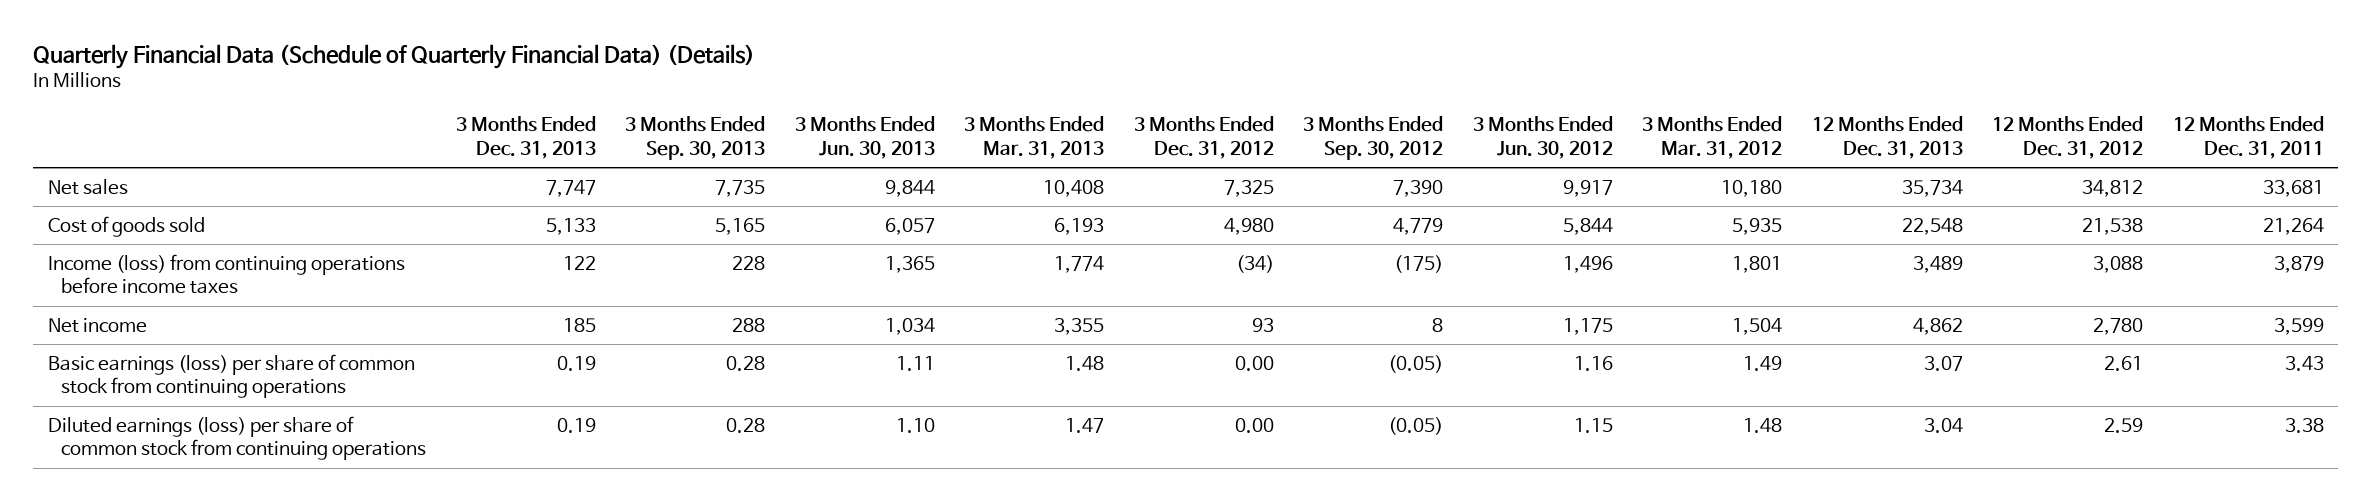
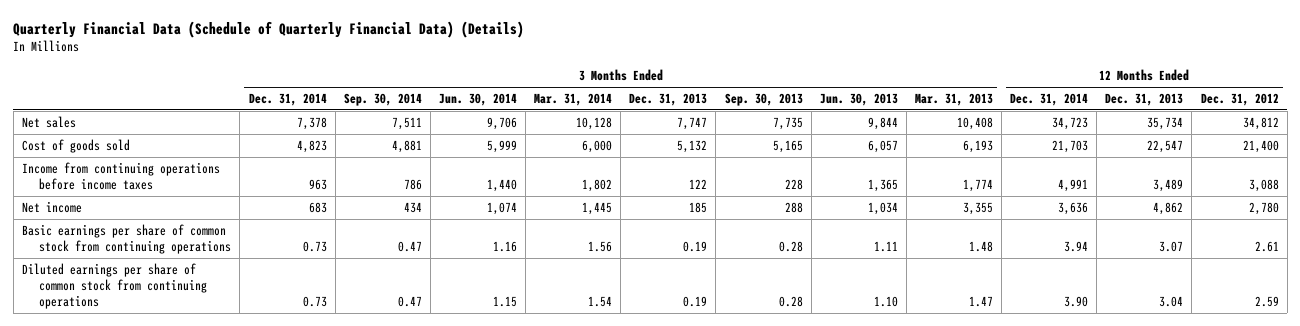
[1133,116,1274,160] 3 Months Ended Dec. 31, 2012 -> none
[1303,116,1444,161] 3 Months Ended Sep. 30, 2012 -> none
[1472,116,1613,160] 3 Months Ended Jun. 30, 2012 -> none
[1642,116,1783,160] 3 Months Ended Mar. 31, 2012 -> none
[2172,116,2324,160] 12 Months Ended Dec. 31, 2011 -> none
none -> [248,92,327,106] Dec. 31, 2014
none -> [343,92,422,106] Sep. 30, 2014
none -> [438,92,517,106] Jun. 30, 2014
none -> [534,92,613,106] Mar. 31, 2014
none -> [1010,92,1089,106] Dec. 31, 2014
[545,217,596,235] 5,133 -> [677,139,708,153] 5,132
[1901,217,1963,235] 22,548 -> [1147,139,1184,153] 22,547
[2082,217,2144,235] 21,538 -> [1242,139,1279,153] 21,400
[48,253,406,295] Income (loss) from continuing operations before income taxes -> [21,161,220,191] Income from continuing operations before income taxes
[48,353,416,399] Basic earnings (loss) per share of common stock from continuing operations -> [21,223,232,255] Basic earnings per share of common stock from continuing operations
[48,415,427,461] Diluted earnings (loss) per share of common stock from continuing operations -> [21,262,208,310] Diluted earnings per share of common stock from continuing operations

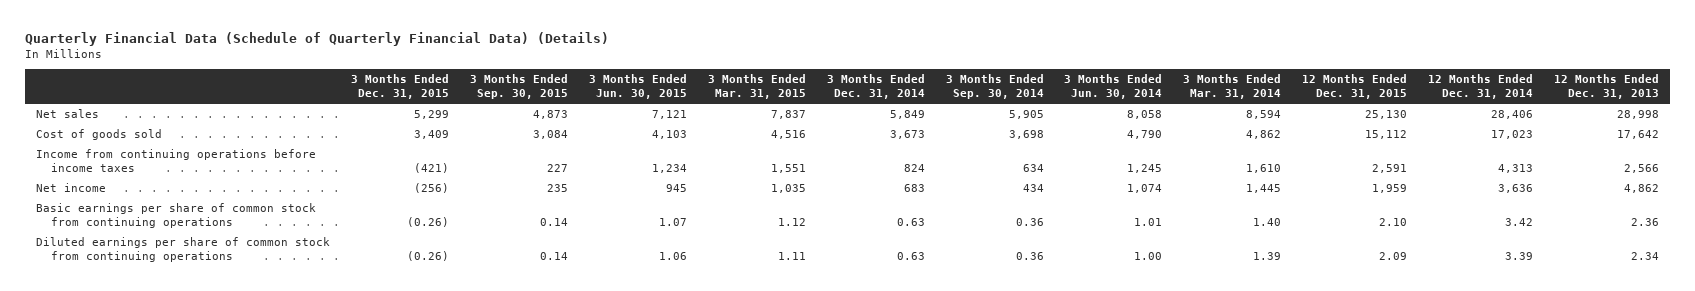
[629,92,708,106] Dec. 31, 2013 -> none
[724,92,803,106] Sep. 30, 2013 -> none
[819,92,898,106] Jun. 30, 2013 -> none
[914,92,993,106] Mar. 31, 2013 -> none
[1200,92,1279,106] Dec. 31, 2012 -> none
none -> [350,74,449,100] 3 Months Ended Dec. 31, 2015
none -> [469,74,568,100] 3 Months Ended Sep. 30, 2015
none -> [588,74,687,100] 3 Months Ended Jun. 30, 2015
none -> [707,74,806,100] 3 Months Ended Mar. 31, 2015
none -> [1302,74,1408,100] 12 Months Ended Dec. 31, 2015
[296,116,327,130] 7,378 -> [889,109,925,119] 5,849
[391,116,422,130] 7,511 -> [1008,109,1044,119] 5,905
[486,116,517,130] 9,706 -> [1127,109,1163,119] 8,058
[576,116,613,130] 10,128 -> [1246,109,1282,119] 8,594
[1052,116,1089,130] 34,723 -> [1491,109,1534,119] 28,406
[1147,116,1184,130] 35,734 -> [1617,109,1660,119] 28,998
[296,139,327,153] 4,823 -> [889,129,925,139] 3,673
[391,139,422,153] 4,881 -> [1008,129,1044,139] 3,698
[486,139,517,153] 5,999 -> [1127,129,1163,139] 4,790
[582,139,613,153] 6,000 -> [1246,129,1282,139] 4,862
[1052,139,1089,153] 21,703 -> [1491,129,1534,139] 17,023
[1147,139,1184,153] 22,547 -> [1617,129,1660,139] 17,642
[308,179,327,191] 963 -> [903,164,925,173] 824
[403,179,422,191] 786 -> [1022,164,1044,173] 634
[486,179,517,193] 1,440 -> [1127,164,1163,174] 1,245
[582,179,613,193] 1,802 -> [1246,164,1282,174] 1,610
[1058,179,1089,193] 4,991 -> [1498,164,1534,174] 4,313
[1153,179,1184,193] 3,489 -> [1624,164,1660,174] 2,566
[302,241,327,253] 0.73 -> [896,218,925,227] 0.63
[397,241,422,253] 0.47 -> [1015,218,1044,227] 0.36
[492,241,517,253] 1.16 -> [1134,218,1163,227] 1.01
[588,241,613,253] 1.56 -> [1253,218,1282,227] 1.40
[1064,241,1089,253] 3.94 -> [1505,218,1534,227] 3.42
[1159,241,1184,253] 3.07 -> [1631,218,1660,227] 2.36
[302,296,327,308] 0.73 -> [896,252,925,261] 0.63
[397,296,422,308] 0.47 -> [1015,252,1044,261] 0.36
[492,296,517,308] 1.15 -> [1134,252,1163,261] 1.00
[588,296,613,308] 1.54 -> [1253,252,1282,261] 1.39
[1064,296,1089,308] 3.90 -> [1505,252,1534,261] 3.39
[1159,296,1184,308] 3.04 -> [1631,252,1660,261] 2.34

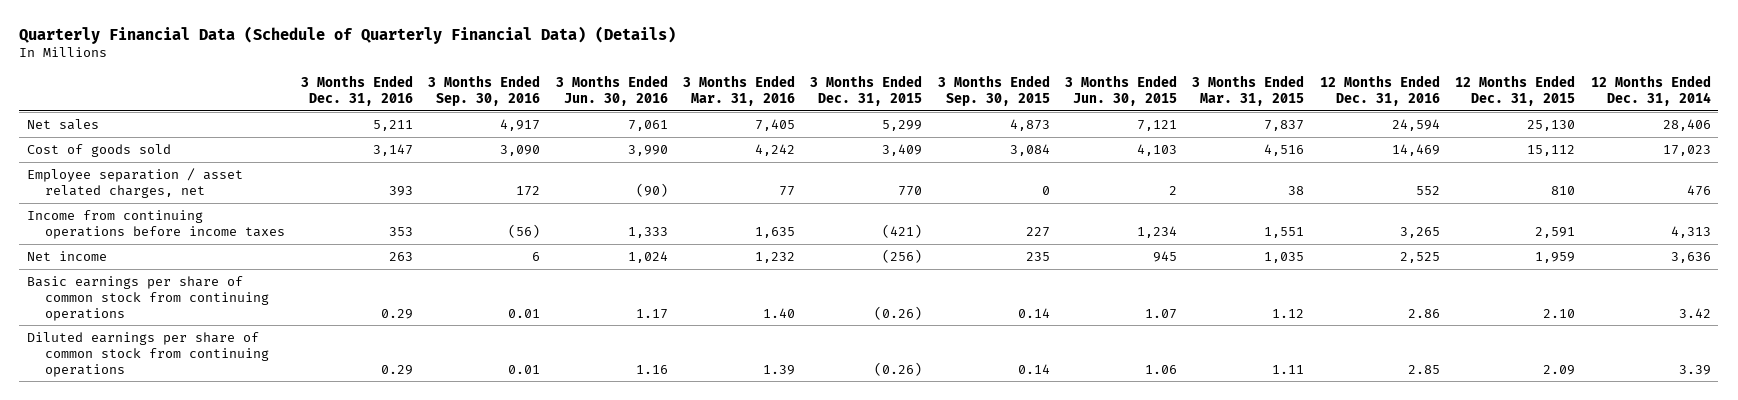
[826,74,925,100] 3 Months Ended Dec. 31, 2014 -> none
[945,74,1044,100] 3 Months Ended Sep. 30, 2014 -> none
[1064,74,1163,100] 3 Months Ended Jun. 30, 2014 -> none
[1183,74,1282,100] 3 Months Ended Mar. 31, 2014 -> none
[1554,74,1660,100] 12 Months Ended Dec. 31, 2013 -> none
none -> [300,75,413,107] 3 Months Ended Dec. 31, 2016
none -> [428,75,541,107] 3 Months Ended Sep. 30, 2016
none -> [555,75,668,107] 3 Months Ended Jun. 30, 2016
none -> [682,75,795,107] 3 Months Ended Mar. 31, 2016
none -> [1319,75,1440,107] 12 Months Ended Dec. 31, 2016
none -> [27,167,244,198] Employee separation / asset related charges, net

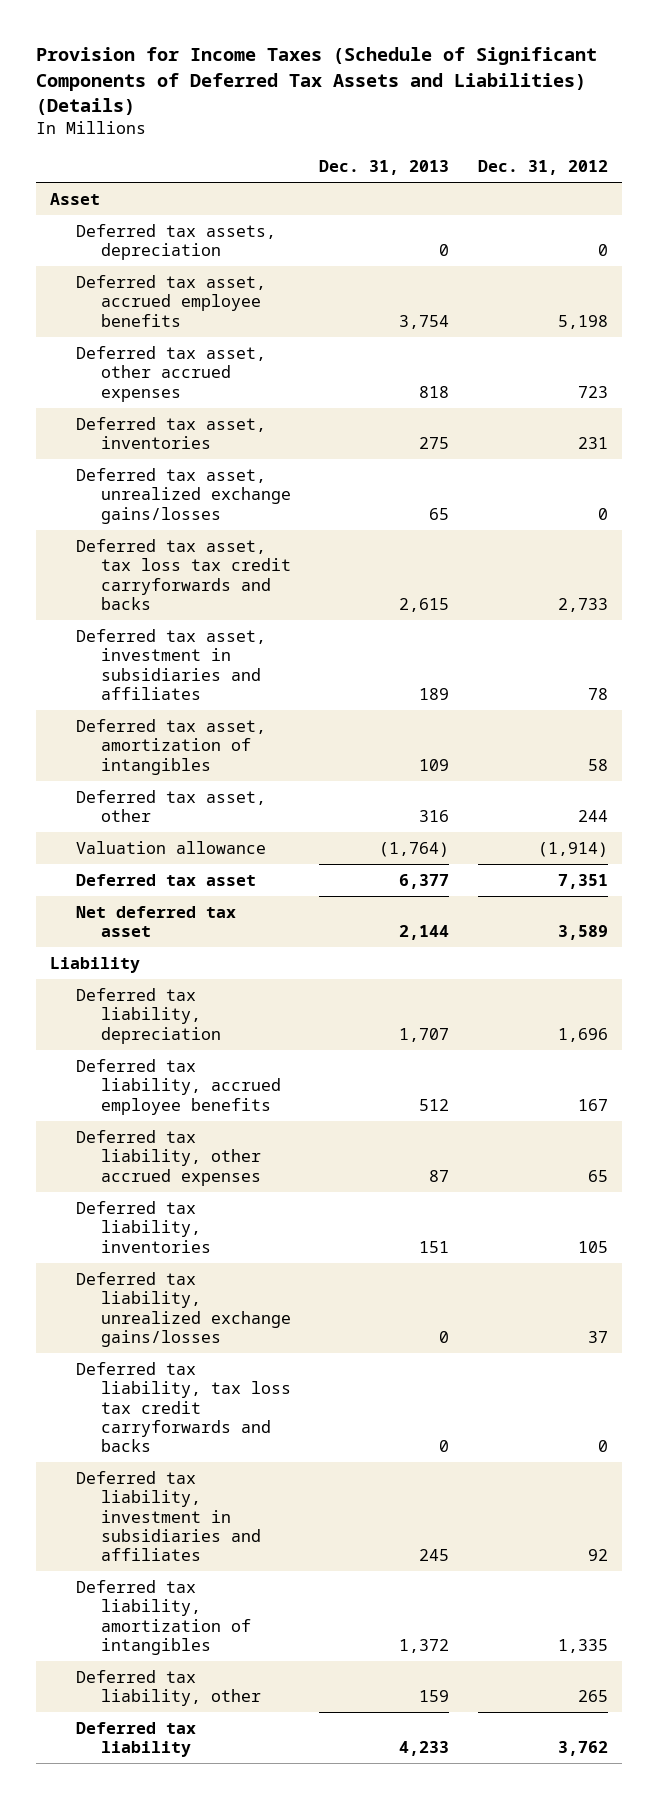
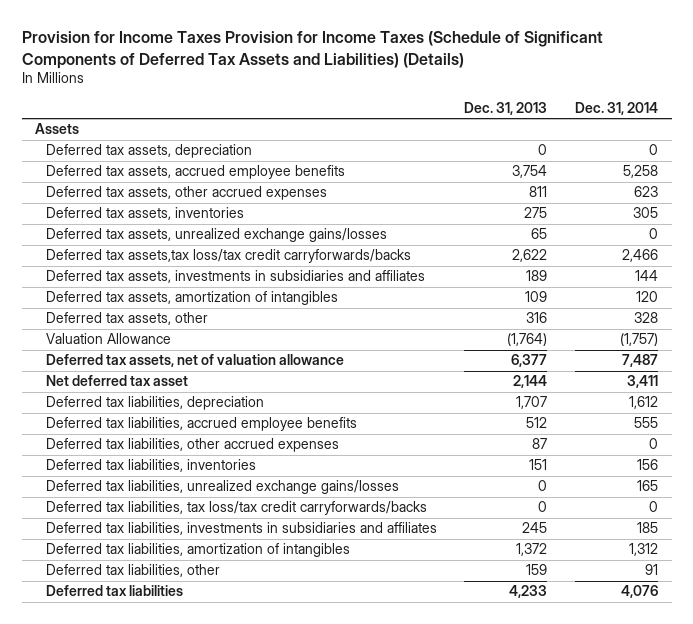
[36,47,598,115] Provision for Income Taxes (Schedule of Significant Components of Deferred Tax Assets and Liabilities) (Details) -> [21,31,603,69] Provision for Income Taxes Provision for Income Taxes (Schedule of Significant Components of Deferred Tax Assets and Liabilities) (Details)
[477,160,608,176] Dec. 31, 2012 -> none
none -> [574,101,658,115] Dec. 31, 2014
[50,192,101,205] Asset -> [35,123,80,135] Assets
[75,274,266,327] Deferred tax asset, accrued employee benefits -> [45,165,345,180] Deferred tax assets, accrued employee benefits
[75,345,266,402] Deferred tax asset, other accrued expenses -> [45,186,327,201] Deferred tax assets, other accrued expenses
[419,385,450,398] 818 -> [529,186,548,198] 811
[75,416,266,450] Deferred tax asset, inventories -> [45,207,244,221] Deferred tax assets, inventories
[75,467,291,524] Deferred tax asset, unrealized exchange gains/losses -> [45,228,387,243] Deferred tax assets, unrealized exchange gains/losses
[75,538,291,610] Deferred tax asset, tax loss tax credit carryforwards and backs -> [45,249,411,264] Deferred tax assets,tax loss/tax credit carryforwards/backs
[399,597,450,612] 2,615 -> [512,249,548,263] 2,622
[75,628,266,700] Deferred tax asset, investment in subsidiaries and affiliates -> [45,270,425,284] Deferred tax assets, investments in subsidiaries and affiliates
[75,718,266,775] Deferred tax asset, amortization of intangibles -> [45,291,338,306] Deferred tax assets, amortization of intangibles
[75,789,266,823] Deferred tax asset, other -> [45,312,208,326] Deferred tax assets, other
[75,840,266,854] Valuation allowance -> [45,333,171,345] Valuation Allowance
[75,873,256,886] Deferred tax asset -> [45,354,344,368] Deferred tax assets, net of valuation allowance
[50,956,141,973] Liability -> none
[75,987,221,1044] Deferred tax liability, depreciation -> [45,396,264,411] Deferred tax liabilities, depreciation
[75,1058,281,1115] Deferred tax liability, accrued employee benefits -> [45,417,357,432] Deferred tax liabilities, accrued employee benefits
[75,1129,261,1186] Deferred tax liability, other accrued expenses -> [45,438,339,453] Deferred tax liabilities, other accrued expenses
[75,1200,211,1253] Deferred tax liability, inventories -> [45,459,256,473] Deferred tax liabilities, inventories
[75,1271,291,1347] Deferred tax liability, unrealized exchange gains/losses -> [45,480,399,495] Deferred tax liabilities, unrealized exchange gains/losses
[75,1361,291,1453] Deferred tax liability, tax loss tax credit carryforwards and backs -> [45,501,427,516] Deferred tax liabilities, tax loss/tax credit carryforwards/backs
[75,1470,261,1562] Deferred tax liability, investment in subsidiaries and affiliates -> [45,522,437,536] Deferred tax liabilities, investments in subsidiaries and affiliates
[75,1579,251,1655] Deferred tax liability, amortization of intangibles -> [45,543,350,558] Deferred tax liabilities, amortization of intangibles
[75,1669,261,1707] Deferred tax liability, other -> [45,564,220,578] Deferred tax liabilities, other
[75,1721,196,1758] Deferred tax liability -> [45,585,183,597] Deferred tax liabilities

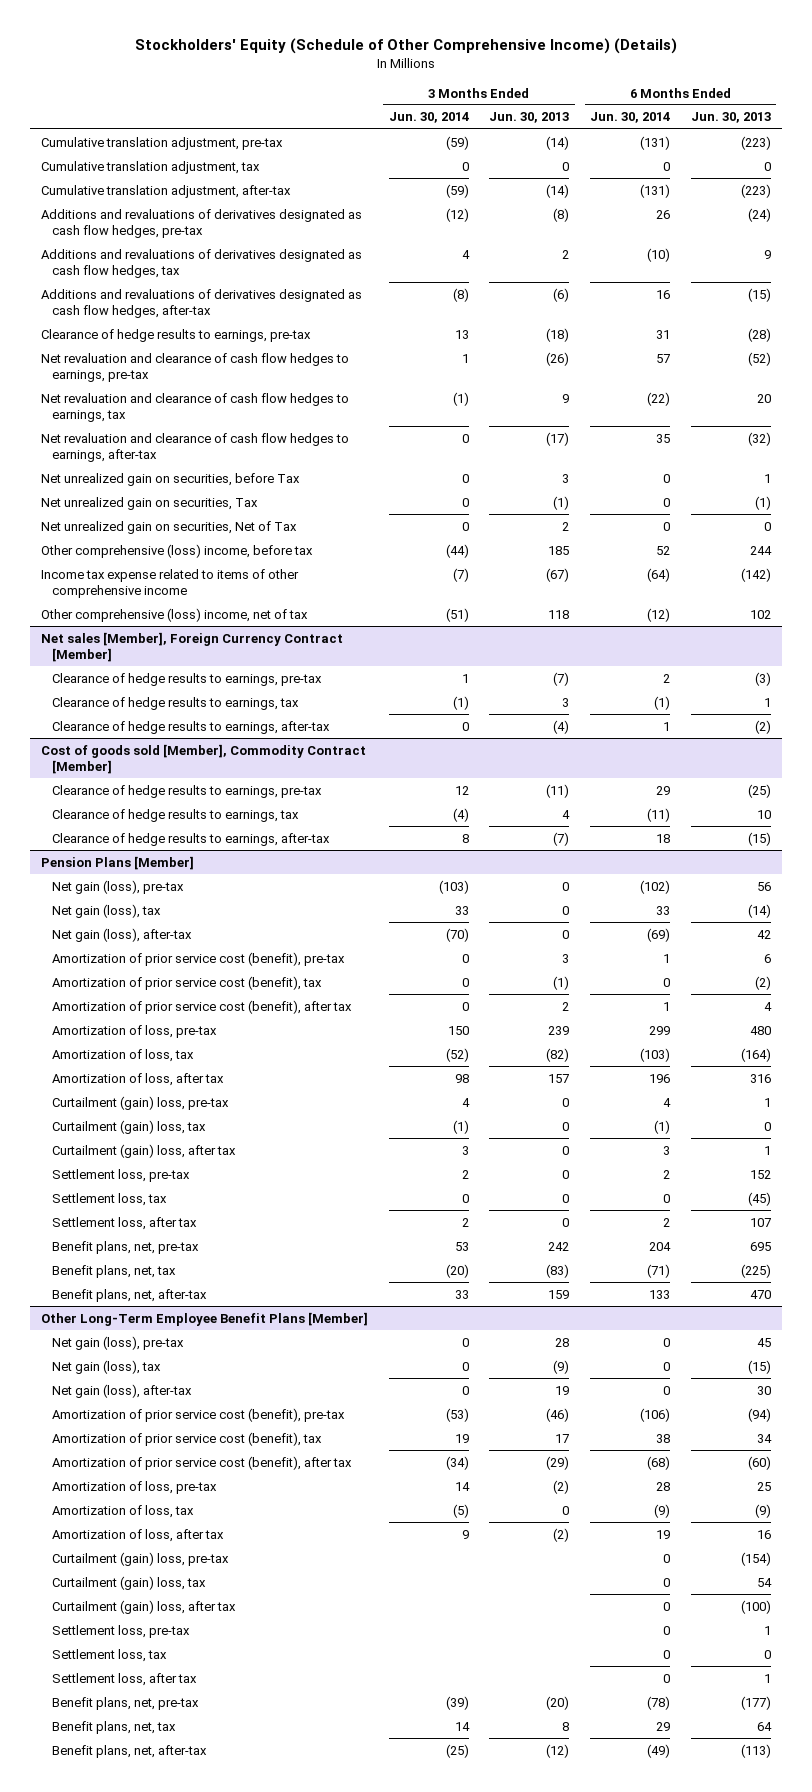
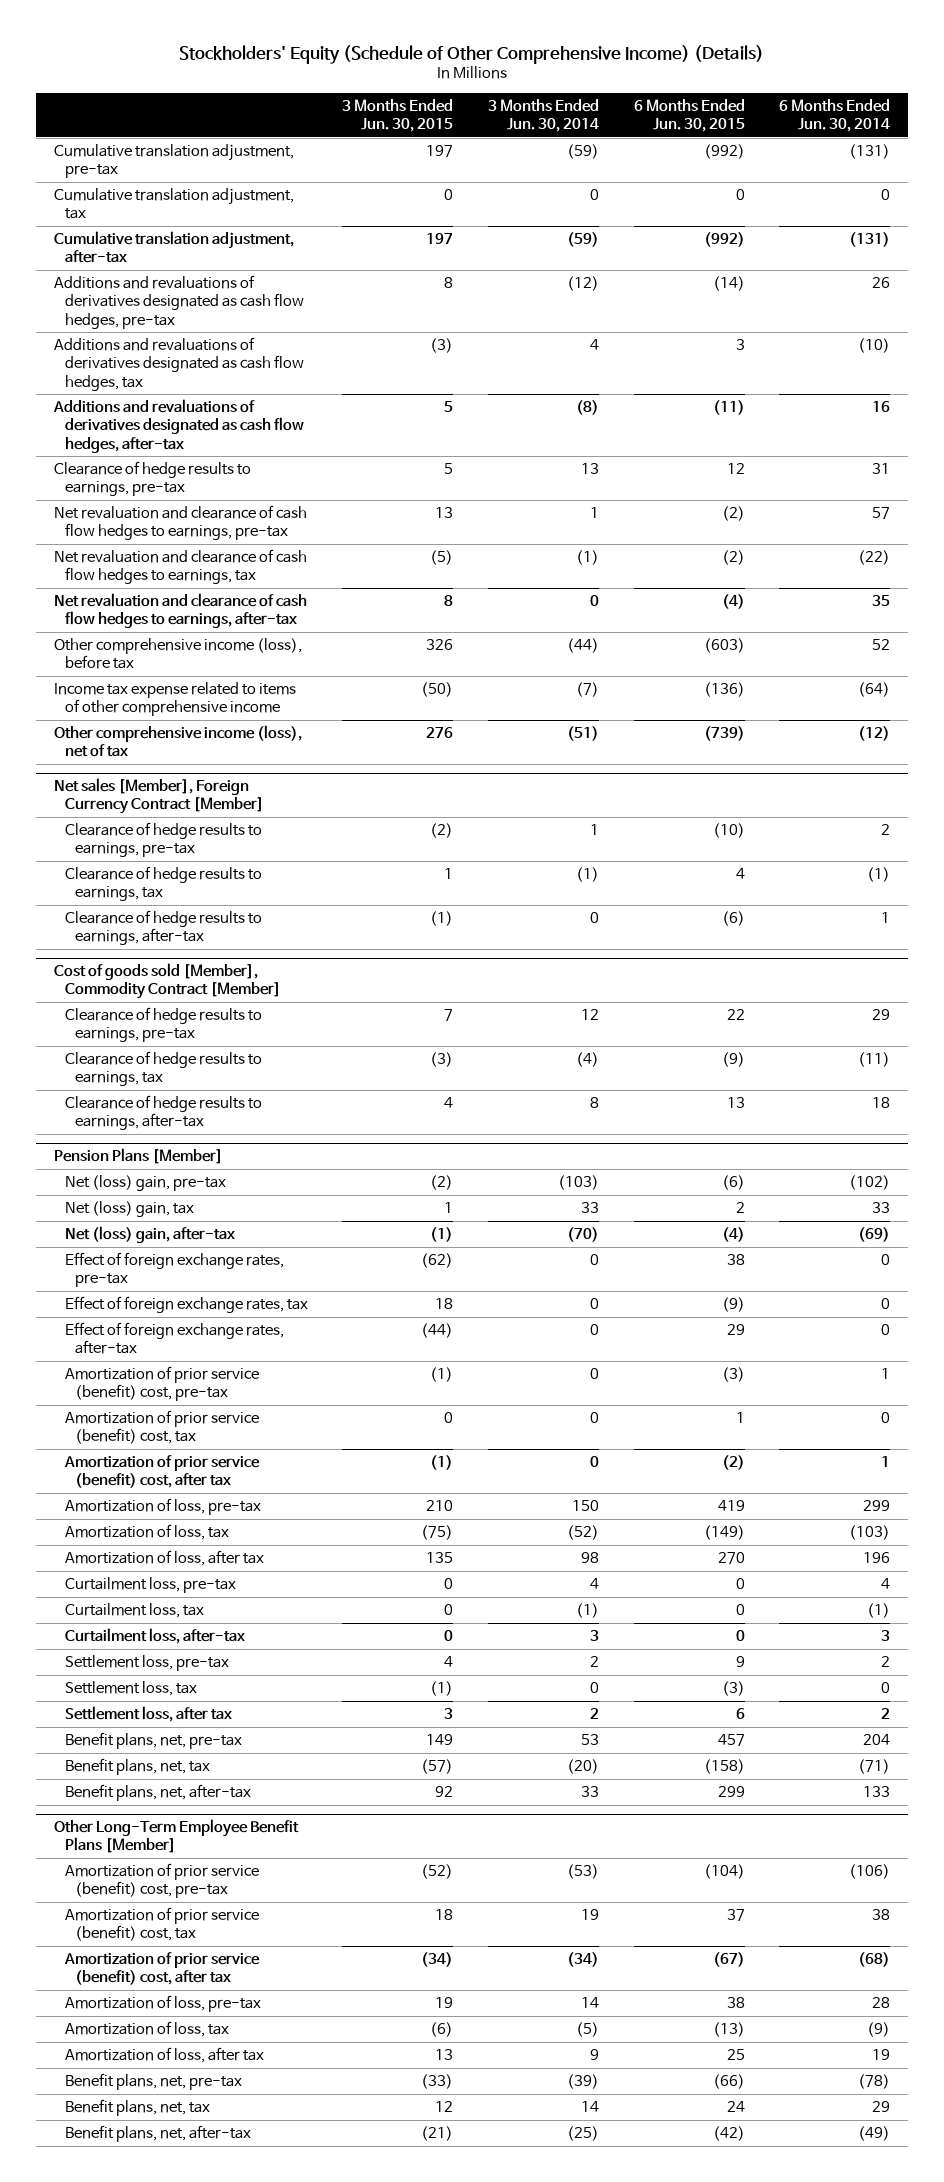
[489,112,570,124] Jun. 30, 2013 -> none
[691,112,772,124] Jun. 30, 2013 -> none
none -> [342,98,454,133] 3 Months Ended Jun. 30, 2015
none -> [633,98,745,133] 6 Months Ended Jun. 30, 2015
[40,472,300,486] Net unrealized gain on securities, before Tax -> none
[40,496,258,510] Net unrealized gain on securities, Tax -> none
[40,520,297,534] Net unrealized gain on securities, Net of Tax -> none
[40,543,313,558] Other comprehensive (loss) income, before tax -> [53,638,302,670] Other comprehensive income (loss), before tax
[40,607,308,622] Other comprehensive (loss) income, net of tax -> [53,725,302,758] Other comprehensive income (loss), net of tax
[52,879,185,894] Net gain (loss), pre-tax -> [64,1175,226,1192] Net (loss) gain, pre-tax
[52,903,162,918] Net gain (loss), tax -> [64,1201,194,1218] Net (loss) gain, tax
[52,927,193,942] Net gain (loss), after-tax -> [64,1226,235,1244] Net (loss) gain, after-tax
none -> [64,1252,284,1288] Effect of foreign exchange rates, pre-tax
none -> [64,1296,308,1314] Effect of foreign exchange rates, tax
none -> [64,1322,284,1355] Effect of foreign exchange rates, after-tax
[52,951,346,966] Amortization of prior service cost (benefit), pre-tax -> [64,1366,259,1402] Amortization of prior service (benefit) cost, pre-tax
[52,975,323,990] Amortization of prior service cost (benefit), tax -> [64,1410,259,1445] Amortization of prior service (benefit) cost, tax
[52,999,353,1014] Amortization of prior service cost (benefit), after tax -> [63,1455,260,1489] Amortization of prior service (benefit) cost, after tax
[52,1095,230,1110] Curtailment (gain) loss, pre-tax -> [64,1577,236,1594] Curtailment loss, pre-tax
[52,1119,207,1134] Curtailment (gain) loss, tax -> [64,1603,204,1619] Curtailment loss, tax
[52,1143,237,1158] Curtailment (gain) loss, after tax -> [64,1628,245,1645] Curtailment loss, after-tax
[52,1335,185,1350] Net gain (loss), pre-tax -> none
[52,1359,162,1374] Net gain (loss), tax -> none
[52,1383,193,1398] Net gain (loss), after-tax -> none
[52,1407,346,1422] Amortization of prior service cost (benefit), pre-tax -> [64,1863,259,1899] Amortization of prior service (benefit) cost, pre-tax
[52,1431,323,1446] Amortization of prior service cost (benefit), tax -> [64,1907,259,1942] Amortization of prior service (benefit) cost, tax
[52,1455,353,1470] Amortization of prior service cost (benefit), after tax -> [63,1952,260,1986] Amortization of prior service (benefit) cost, after tax
[52,1551,230,1566] Curtailment (gain) loss, pre-tax -> none
[52,1575,207,1590] Curtailment (gain) loss, tax -> none
[52,1599,237,1614] Curtailment (gain) loss, after tax -> none
[52,1624,191,1638] Settlement loss, pre-tax -> none
[52,1648,168,1662] Settlement loss, tax -> none
[52,1672,198,1686] Settlement loss, after tax -> none

